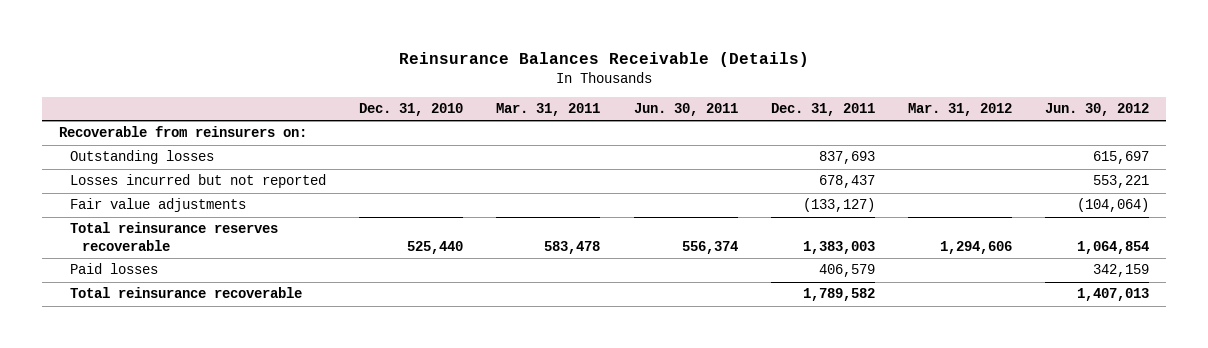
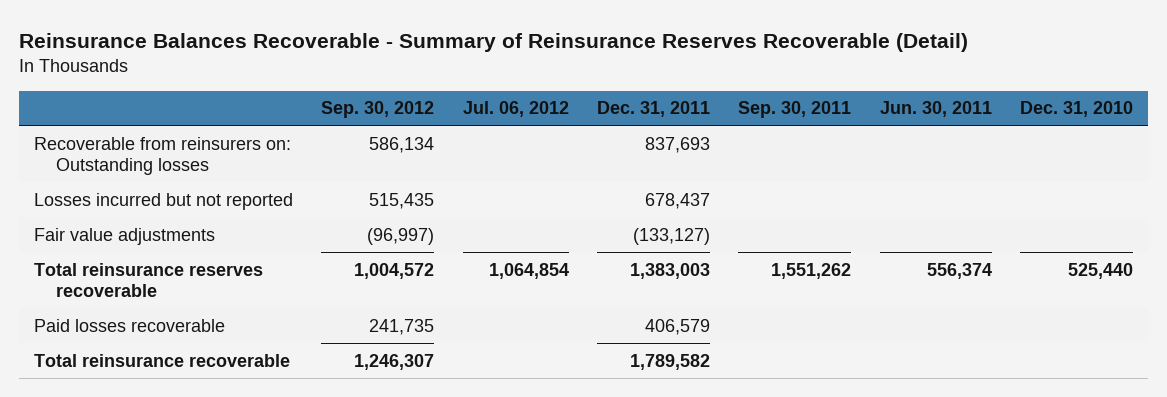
[398,51,809,67] Reinsurance Balances Receivable (Details) -> [19,32,969,52] Reinsurance Balances Recoverable - Summary of Reinsurance Reserves Recoverable (Detail)
[496,103,601,117] Mar. 31, 2011 -> none
[907,103,1012,117] Mar. 31, 2012 -> none
[1045,103,1150,117] Jun. 30, 2012 -> none
none -> [321,101,435,119] Sep. 30, 2012
none -> [462,101,569,118] Jul. 06, 2012
none -> [738,101,852,119] Sep. 30, 2011
[58,126,307,138] Recoverable from reinsurers on: -> none
[70,150,215,165] Outstanding losses -> [33,136,291,175] Recoverable from reinsurers on: Outstanding losses
[70,263,159,275] Paid losses -> [33,318,225,332] Paid losses recoverable

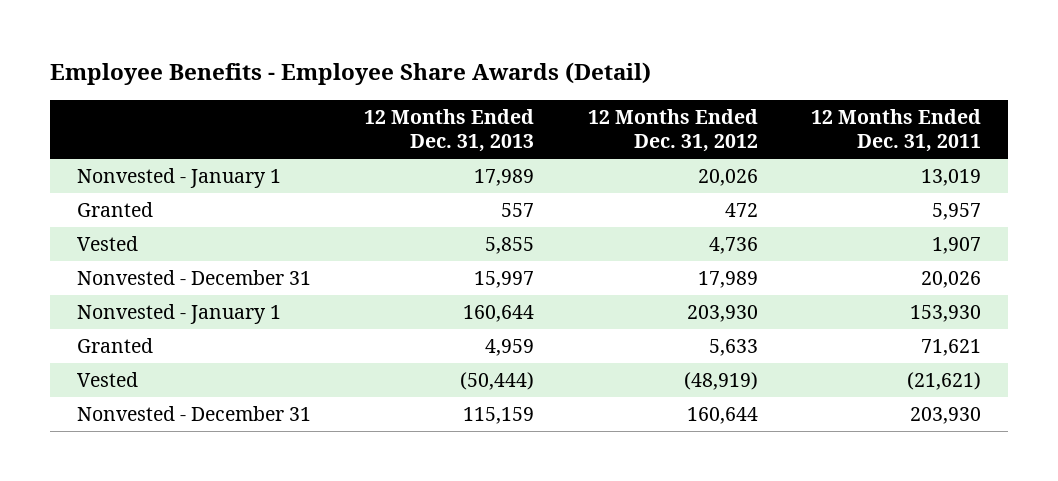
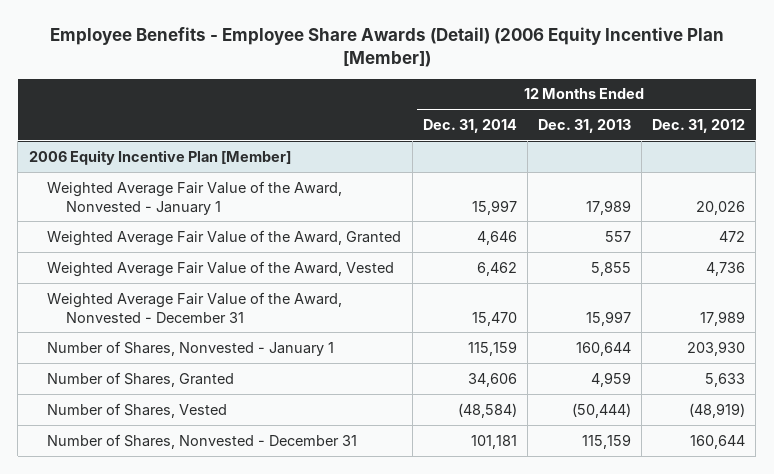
[50,62,652,86] Employee Benefits - Employee Share Awards (Detail) -> [49,26,724,67] Employee Benefits - Employee Share Awards (Detail) (2006 Equity Incentive Plan [Member])
[811,108,982,153] 12 Months Ended Dec. 31, 2011 -> none
none -> [422,118,517,133] Dec. 31, 2014
none -> [28,149,291,165] 2006 Equity Incentive Plan [Member]
[76,167,281,188] Nonvested - January 1 -> [47,180,343,215] Weighted Average Fair Value of the Award, Nonvested - January 1
[76,201,153,217] Granted -> [47,229,402,246] Weighted Average Fair Value of the Award, Granted
[76,235,138,251] Vested -> [47,260,395,277] Weighted Average Fair Value of the Award, Vested
[76,269,311,285] Nonvested - December 31 -> [47,291,343,323] Weighted Average Fair Value of the Award, Nonvested - December 31
[76,303,281,324] Nonvested - January 1 -> [47,340,335,356] Number of Shares, Nonvested - January 1
[76,337,153,353] Granted -> [47,371,235,387] Number of Shares, Granted
[76,371,138,387] Vested -> [47,402,228,418] Number of Shares, Vested
[76,405,311,421] Nonvested - December 31 -> [47,433,358,449] Number of Shares, Nonvested - December 31

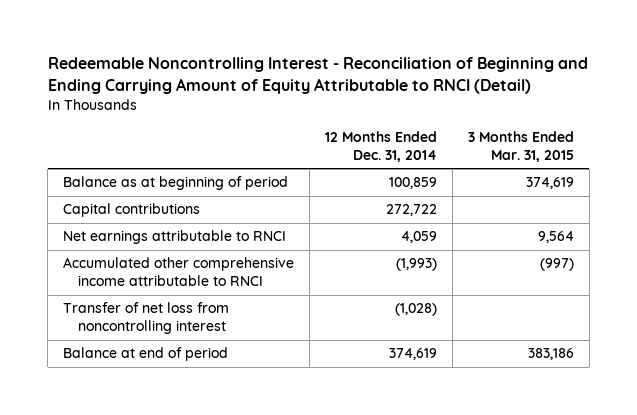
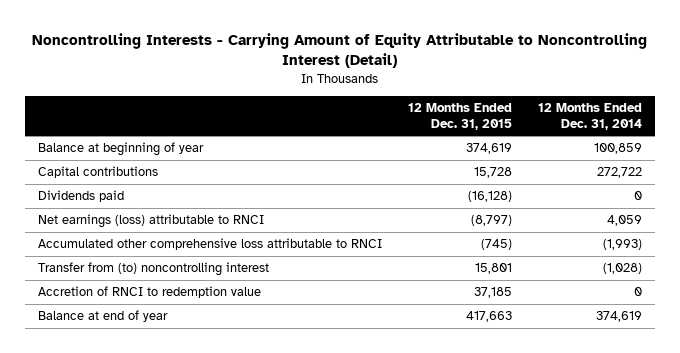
[47,57,588,94] Redeemable Noncontrolling Interest - Reconciliation of Beginning and Ending Carrying Amount of Equity Attributable to RNCI (Detail) -> [32,33,648,69] Noncontrolling Interests - Carrying Amount of Equity Attributable to Noncontrolling Interest (Detail)
[467,131,574,163] 3 Months Ended Mar. 31, 2015 -> none
none -> [408,103,513,130] 12 Months Ended Dec. 31, 2015
[63,176,289,191] Balance as at beginning of period -> [38,142,205,157] Balance at beginning of year
none -> [38,190,125,203] Dividends paid
[63,230,287,245] Net earnings attributable to RNCI -> [38,214,265,229] Net earnings (loss) attributable to RNCI
[63,257,295,287] Accumulated other comprehensive income attributable to RNCI -> [38,238,383,251] Accumulated other comprehensive loss attributable to RNCI
[63,302,230,335] Transfer of net loss from noncontrolling interest -> [38,262,270,277] Transfer from (to) noncontrolling interest
none -> [38,286,262,299] Accretion of RNCI to redemption value
[63,347,229,362] Balance at end of period -> [38,310,169,323] Balance at end of year

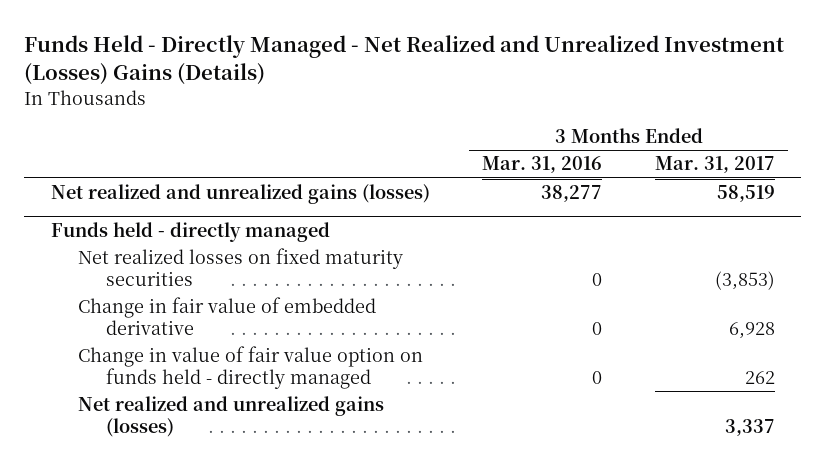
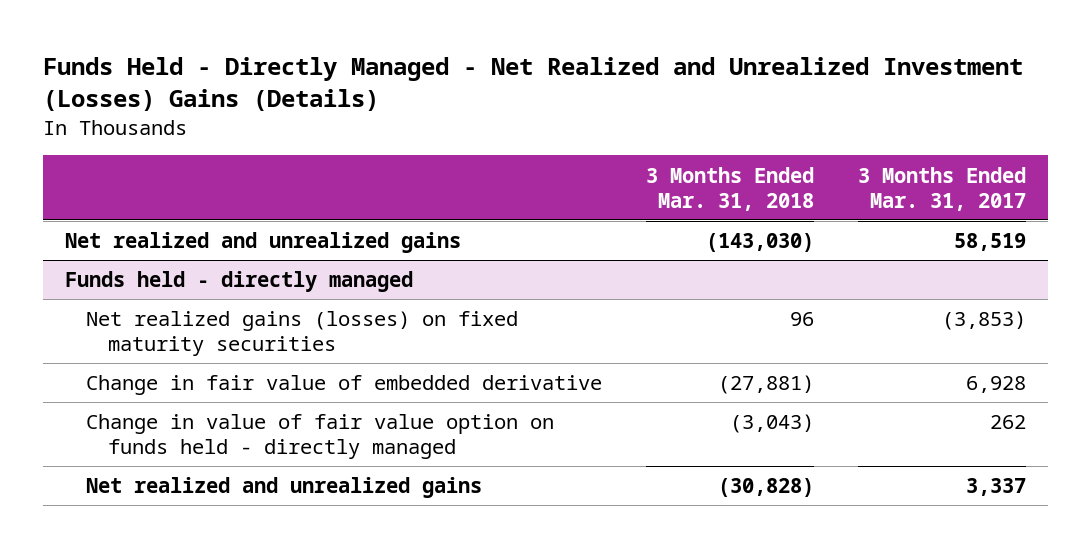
[482,156,603,174] Mar. 31, 2016 -> none
none -> [646,166,815,211] 3 Months Ended Mar. 31, 2018
[50,184,430,205] Net realized and unrealized gains (losses) -> [64,232,461,254] Net realized and unrealized gains
[78,248,404,287] Net realized losses on fixed maturity securities -> [86,311,519,357] Net realized gains (losses) on fixed maturity securities
[78,396,385,438] Net realized and unrealized gains (losses) -> [86,477,483,499] Net realized and unrealized gains

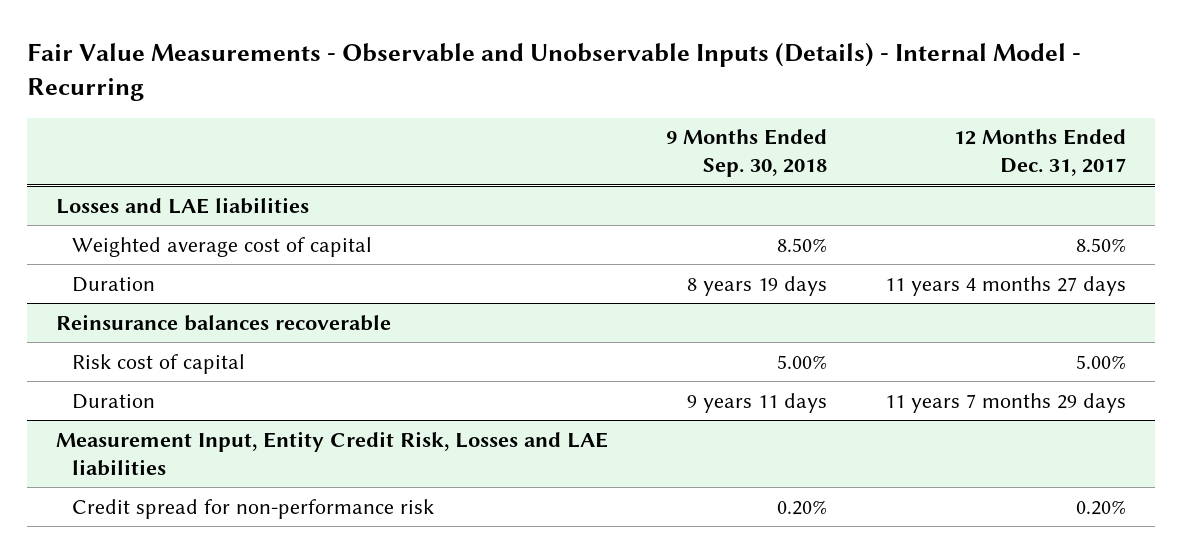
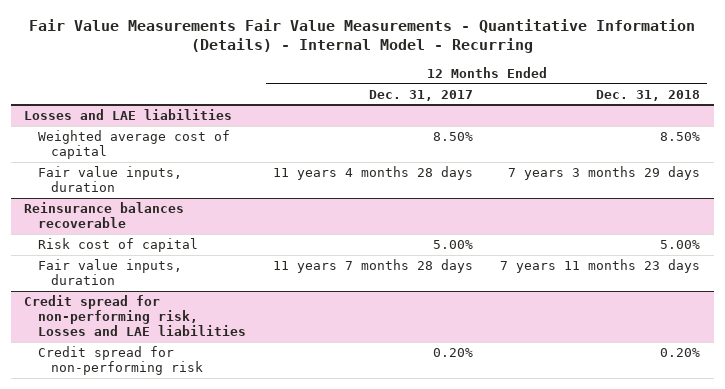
[26,42,1081,102] Fair Value Measurements - Observable and Unobservable Inputs (Details) - Internal Model - Recurring -> [29,18,696,54] Fair Value Measurements Fair Value Measurements - Quantitative Information (Details) - Internal Model - Recurring
[665,129,827,178] 9 Months Ended Sep. 30, 2018 -> none
none -> [596,89,701,101] Dec. 31, 2018
[71,276,155,292] Duration -> [37,165,182,192] Fair value inputs, duration
[884,275,1126,296] 11 years 4 months 27 days -> [272,165,473,180] 11 years 4 months 28 days
[55,430,608,476] Measurement Input, Entity Credit Risk, Losses and LAE liabilities -> none
[71,393,155,409] Duration -> [37,258,182,285] Fair value inputs, duration
[884,392,1126,413] 11 years 7 months 29 days -> [272,258,473,273] 11 years 7 months 28 days
none -> [24,294,246,337] Credit spread for non-performing risk, Losses and LAE liabilities
[71,498,434,519] Credit spread for non-performance risk -> [37,345,204,375] Credit spread for non-performing risk

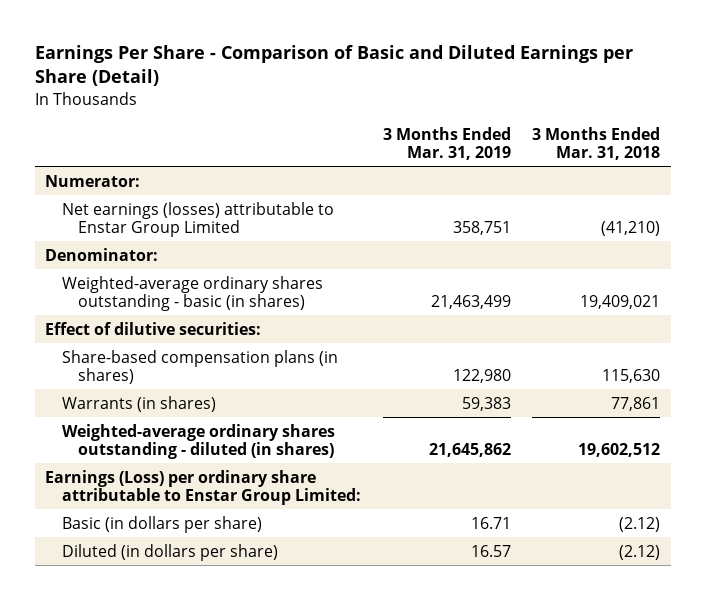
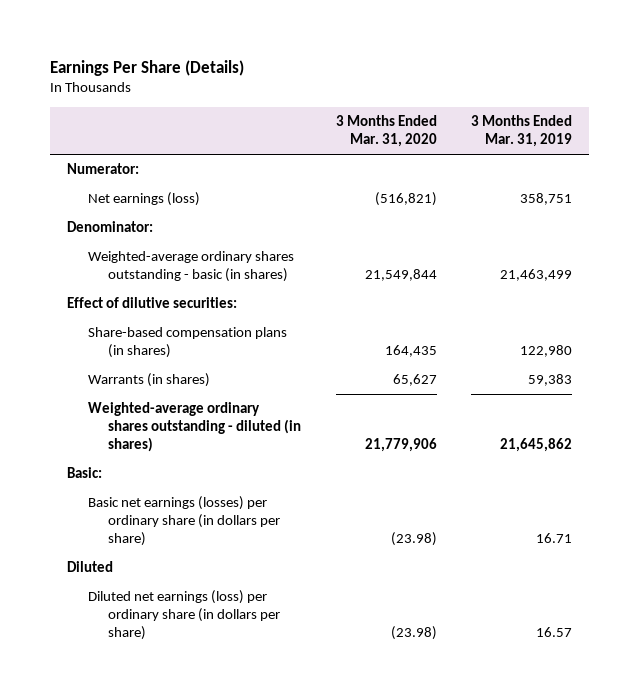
[34,44,633,87] Earnings Per Share - Comparison of Basic and Diluted Earnings per Share (Detail) -> [50,59,245,76] Earnings Per Share (Details)
[532,126,661,161] 3 Months Ended Mar. 31, 2018 -> none
none -> [335,115,437,148] 3 Months Ended Mar. 31, 2020
[61,201,334,237] Net earnings (losses) attributable to Enstar Group Limited -> [87,192,200,207] Net earnings (loss)
[45,469,361,505] Earnings (Loss) per ordinary share attributable to Enstar Group Limited: -> [67,467,103,479] Basic:
[61,515,262,533] Basic (in dollars per share) -> [87,496,281,547] Basic net earnings (losses) per ordinary share (in dollars per share)
none -> [67,561,114,573] Diluted
[61,543,278,561] Diluted (in dollars per share) -> [87,590,281,641] Diluted net earnings (loss) per ordinary share (in dollars per share)

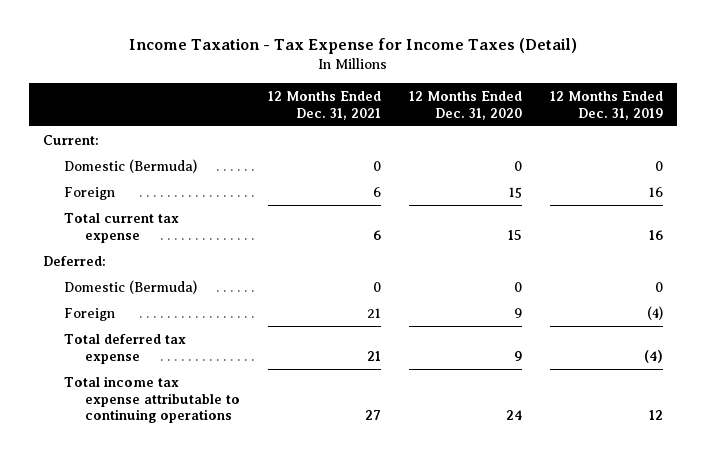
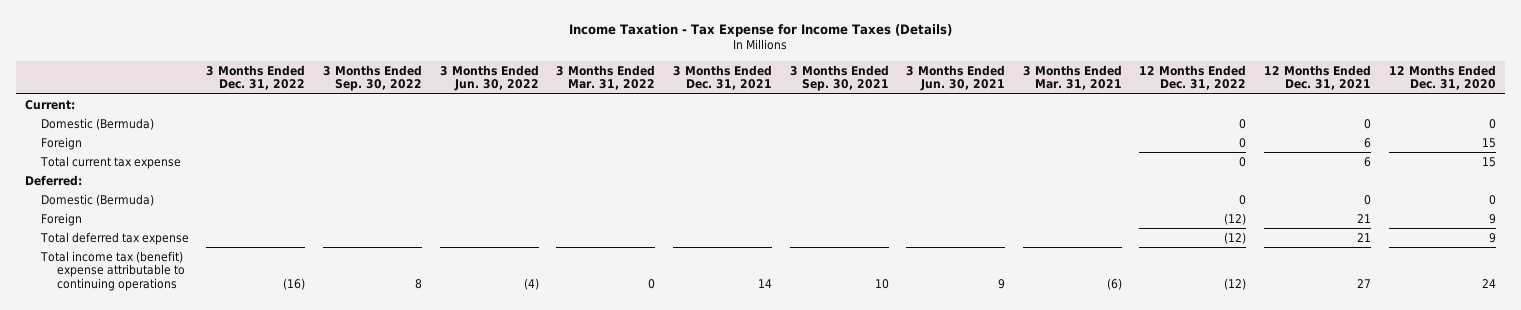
[128,38,577,55] Income Taxation - Tax Expense for Income Taxes (Detail) -> [569,23,953,37] Income Taxation - Tax Expense for Income Taxes (Details)
[550,91,664,120] 12 Months Ended Dec. 31, 2019 -> none
none -> [206,64,306,91] 3 Months Ended Dec. 31, 2022
none -> [323,64,423,92] 3 Months Ended Sep. 30, 2022
none -> [439,64,539,92] 3 Months Ended Jun. 30, 2022
none -> [556,64,656,91] 3 Months Ended Mar. 31, 2022
none -> [672,64,772,91] 3 Months Ended Dec. 31, 2021
none -> [789,64,889,92] 3 Months Ended Sep. 30, 2021
none -> [906,64,1006,92] 3 Months Ended Jun. 30, 2021
none -> [1022,64,1122,91] 3 Months Ended Mar. 31, 2021
none -> [1139,64,1247,91] 12 Months Ended Dec. 31, 2022
[63,375,241,424] Total income tax expense attributable to continuing operations -> [39,250,185,292] Total income tax (benefit) expense attributable to continuing operations

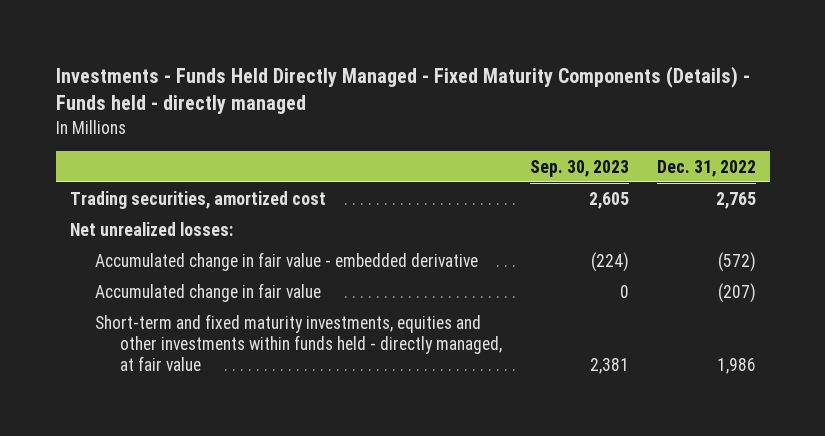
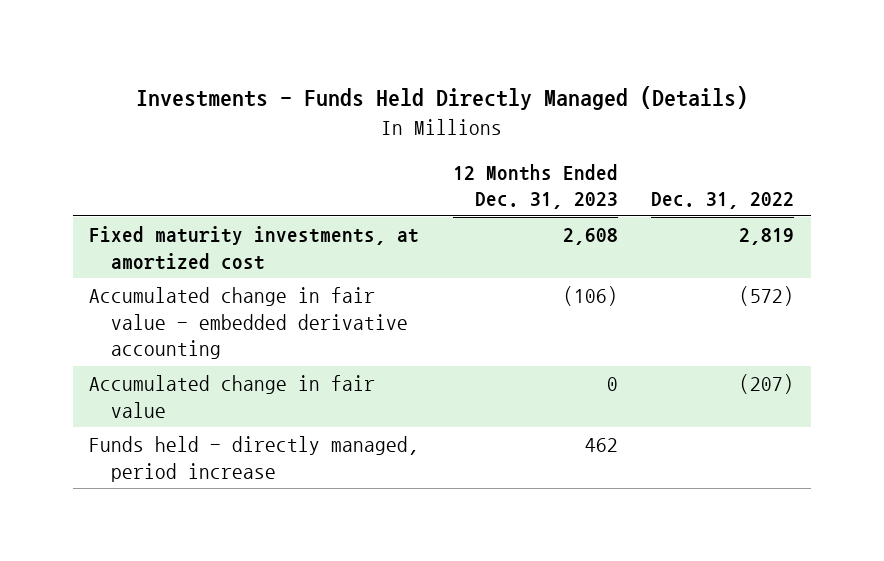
[55,65,750,115] Investments - Funds Held Directly Managed - Fixed Maturity Components (Details) - Funds held - directly managed -> [135,86,748,111] Investments - Funds Held Directly Managed (Details)
[529,159,629,177] Sep. 30, 2023 -> none
none -> [452,163,618,210] 12 Months Ended Dec. 31, 2023
[69,221,233,236] Net unrealized losses: -> none
[69,190,326,209] Trading securities, amortized cost -> [89,225,420,270] Fixed maturity investments, at amortized cost
[715,191,756,209] 2,765 -> [739,227,795,245] 2,819
[94,251,478,271] Accumulated change in fair value - embedded derivative -> [89,286,409,360] Accumulated change in fair value - embedded derivative accounting
[94,313,502,372] Short-term and fixed maturity investments, equities and other investments within funds held - directly managed, at fair value -> none
none -> [89,435,420,482] Funds held - directly managed, period increase

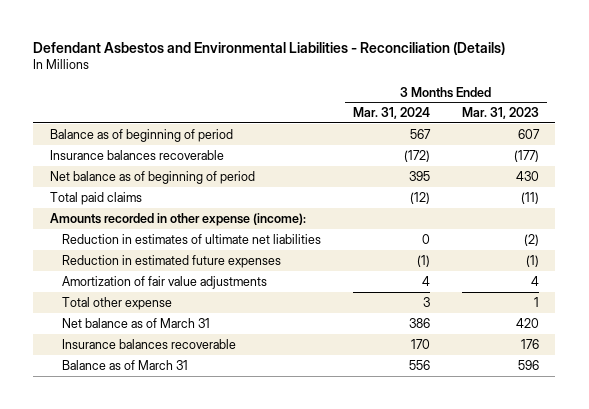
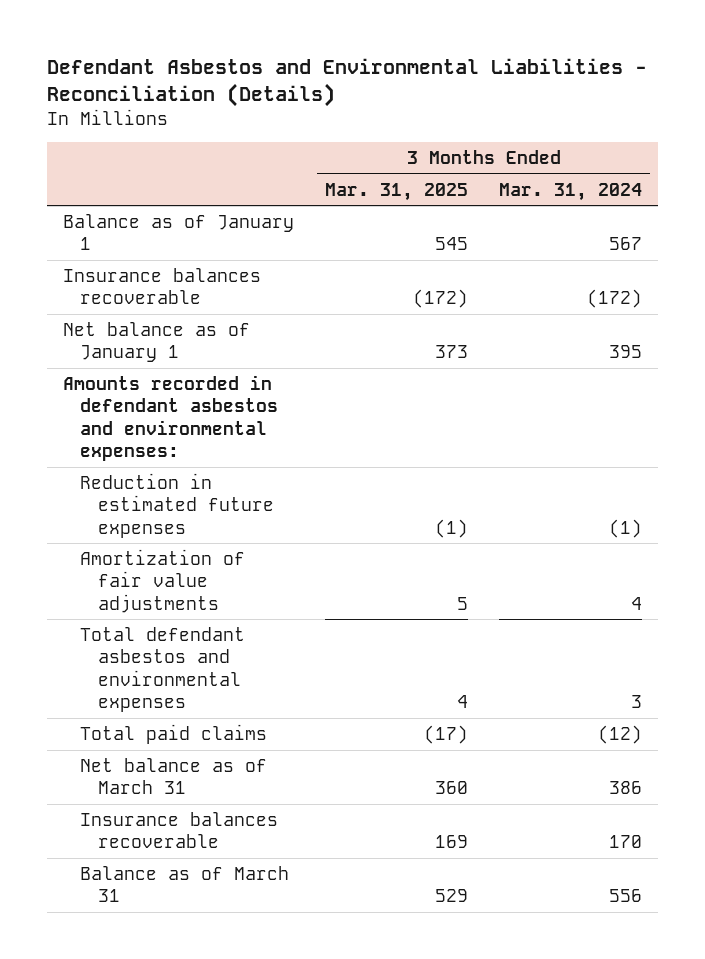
[462,107,540,120] Mar. 31, 2023 -> none
none -> [325,182,469,201] Mar. 31, 2025
[49,128,233,142] Balance as of beginning of period -> [62,213,294,251] Balance as of January 1
[49,212,306,226] Amounts recorded in other expense (income): -> none
[61,233,321,244] Reduction in estimates of ultimate net liabilities -> none
[49,170,255,184] Net balance as of beginning of period -> [62,321,250,363] Net balance as of January 1
none -> [62,374,279,462] Amounts recorded in defendant asbestos and environmental expenses:
[61,296,172,310] Total other expense -> [80,626,246,713] Total defendant asbestos and environmental expenses
[49,191,142,205] Total paid claims -> [80,723,268,744] Total paid claims

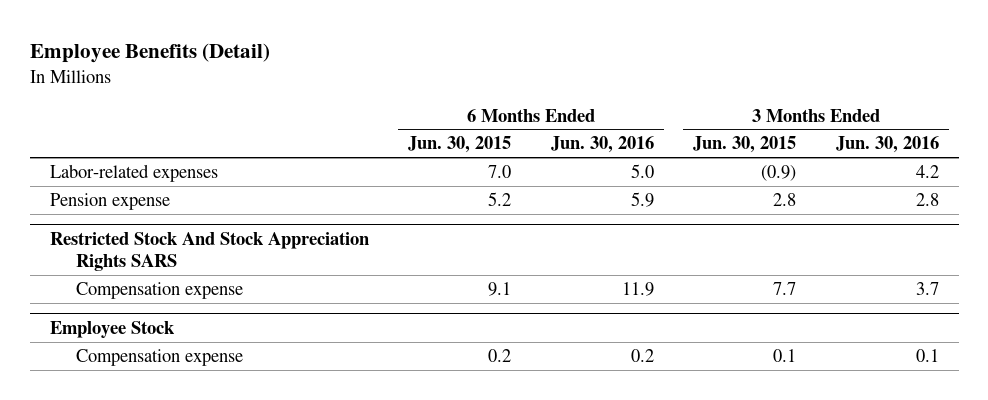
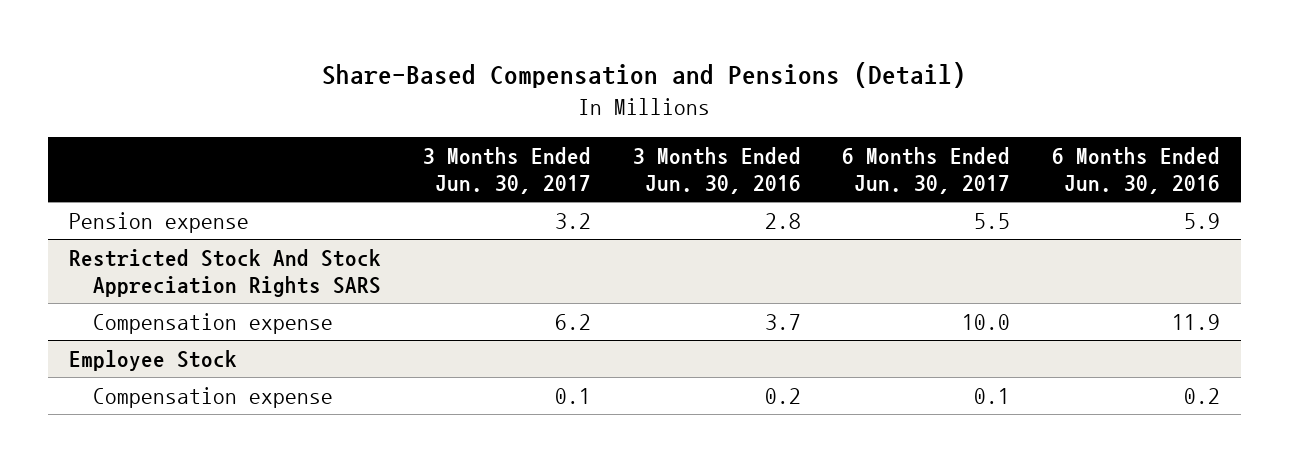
[29,43,270,64] Employee Benefits (Detail) -> [322,62,967,89] Share-Based Compensation and Pensions (Detail)
[408,136,512,154] Jun. 30, 2015 -> none
[693,136,797,154] Jun. 30, 2015 -> none
none -> [422,147,591,194] 3 Months Ended Jun. 30, 2017
none -> [842,147,1011,194] 6 Months Ended Jun. 30, 2017
[49,163,218,182] Labor-related expenses -> none
[915,348,939,362] 0.1 -> [764,387,801,404] 0.2

